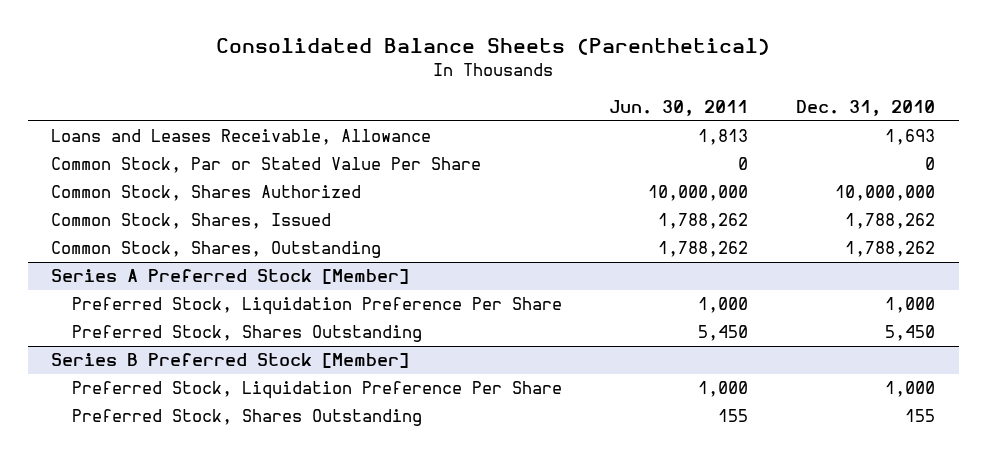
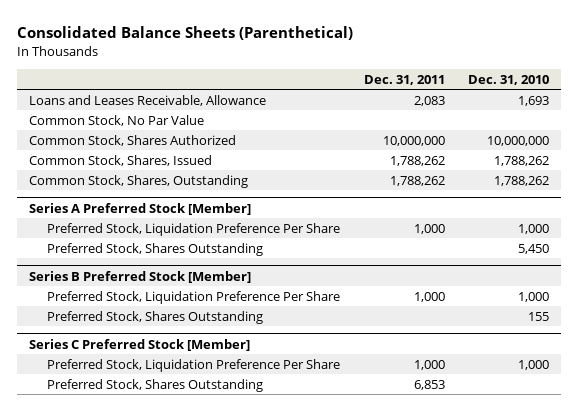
[609,99,749,116] Jun. 30, 2011 -> none
none -> [363,74,445,85] Dec. 31, 2011
[51,157,482,174] Common Stock, Par or Stated Value Per Share -> none
none -> [29,114,205,126] Common Stock, No Par Value
none -> [29,338,251,351] Series C Preferred Stock [Member]
none -> [46,358,340,372] Preferred Stock, Liquidation Preference Per Share
none -> [46,378,263,392] Preferred Stock, Shares Outstanding

